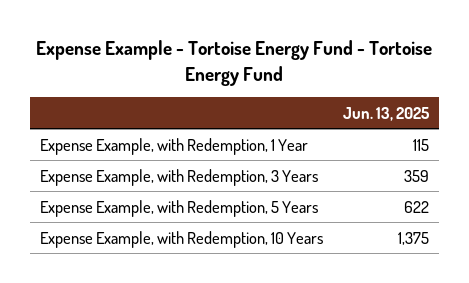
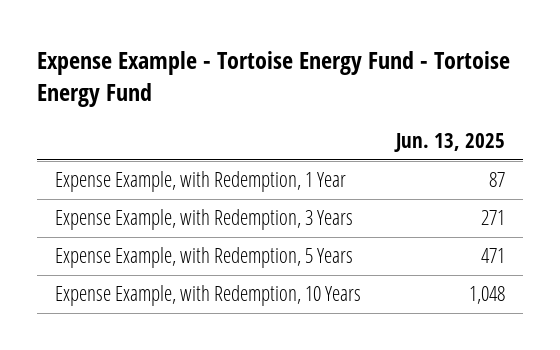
[413,138,430,151] 115 -> [489,172,506,188] 87
[404,169,430,182] 359 -> [481,210,506,226] 271
[404,200,430,213] 622 -> [481,248,506,264] 471
[398,231,430,245] 1,375 -> [469,286,506,305] 1,048

